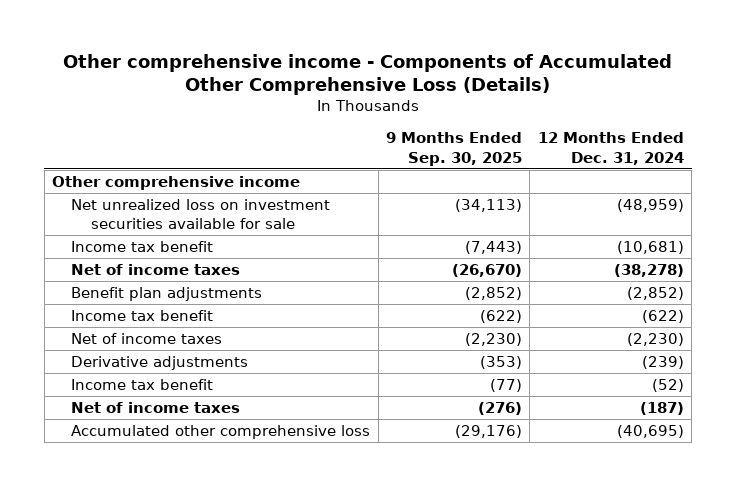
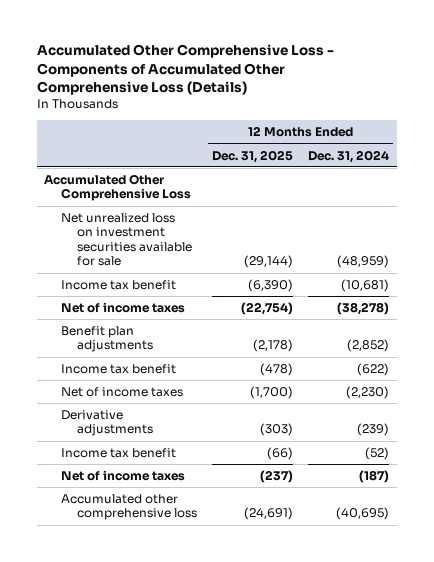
[63,53,673,96] Other comprehensive income - Components of Accumulated Other Comprehensive Loss (Details) -> [36,44,334,96] Accumulated Other Comprehensive Loss - Components of Accumulated Other Comprehensive Loss (Details)
[386,132,523,166] 9 Months Ended Sep. 30, 2025 -> none
none -> [212,149,294,163] Dec. 31, 2025
[52,176,301,191] Other comprehensive income -> [44,173,191,202] Accumulated Other Comprehensive Loss

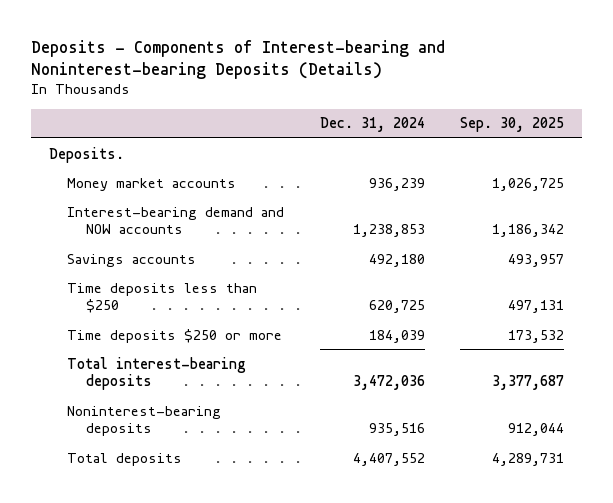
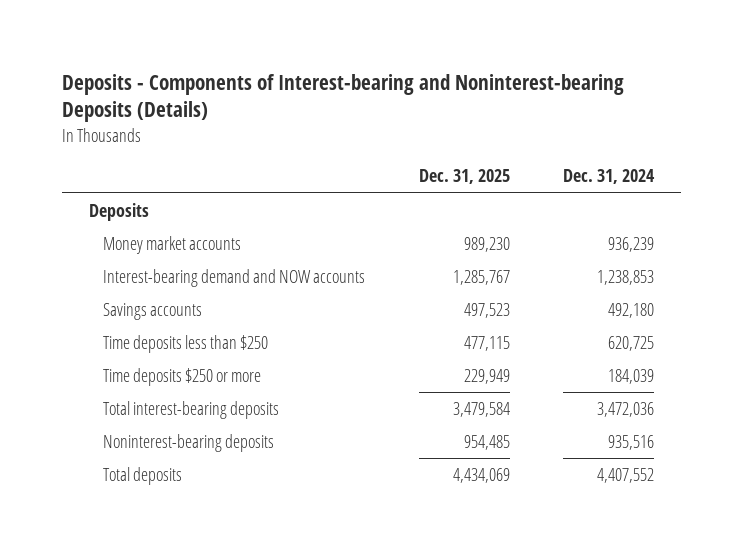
[460,117,565,133] Sep. 30, 2025 -> none
none -> [418,169,510,185] Dec. 31, 2025
[48,146,124,163] Deposits. -> [88,202,149,221] Deposits

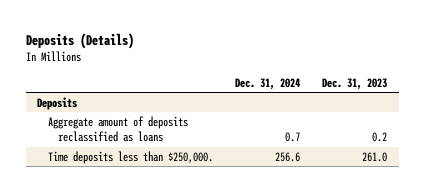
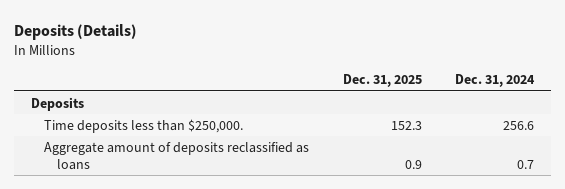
[322,77,388,90] Dec. 31, 2023 -> none
none -> [342,74,422,88] Dec. 31, 2025
[47,115,188,143] Aggregate amount of deposits reclassified as loans -> [44,141,310,170] Aggregate amount of deposits reclassified as loans

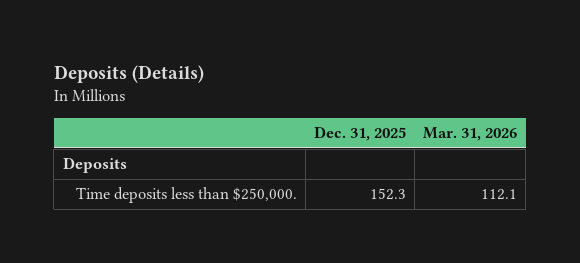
[455,74,536,88] Dec. 31, 2024 -> none
none -> [423,126,518,141] Mar. 31, 2026
[44,141,310,170] Aggregate amount of deposits reclassified as loans -> none

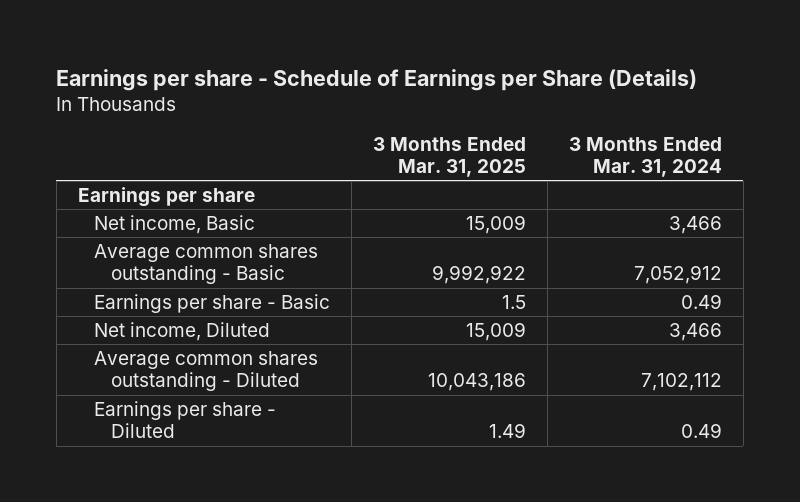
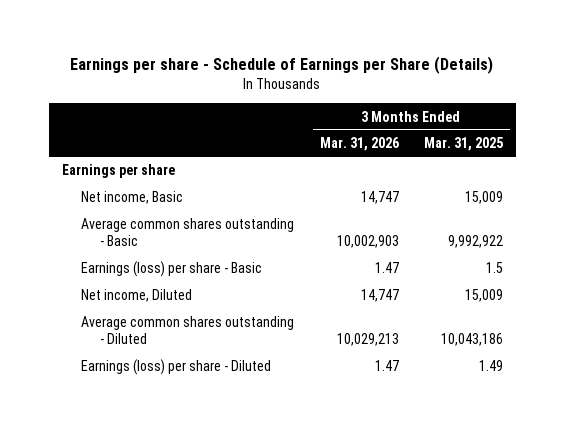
[569,136,723,178] 3 Months Ended Mar. 31, 2024 -> none
none -> [319,137,399,152] Mar. 31, 2026
[94,293,331,313] Earnings per share - Basic -> [80,261,262,278] Earnings (loss) per share - Basic
[94,400,277,439] Earnings per share - Diluted -> [80,359,271,376] Earnings (loss) per share - Diluted

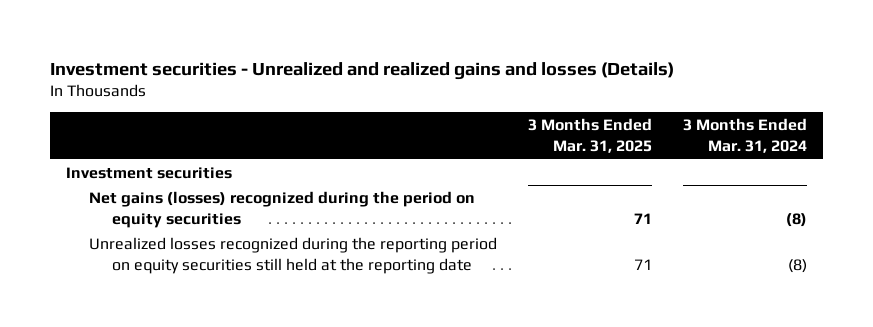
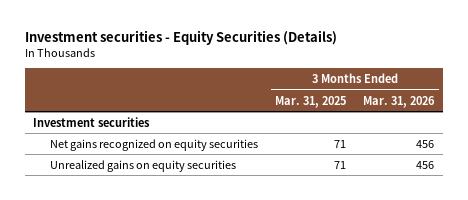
[49,61,674,80] Investment securities - Unrealized and realized gains and losses (Details) -> [24,30,337,46] Investment securities - Equity Securities (Details)
[683,118,808,154] 3 Months Ended Mar. 31, 2024 -> none
none -> [363,95,436,108] Mar. 31, 2026
[88,190,475,228] Net gains (losses) recognized during the period on equity securities -> [50,138,259,151] Net gains recognized on equity securities
[88,236,497,274] Unrealized losses recognized during the reporting period on equity securities still held at the reporting date -> [50,159,237,172] Unrealized gains on equity securities

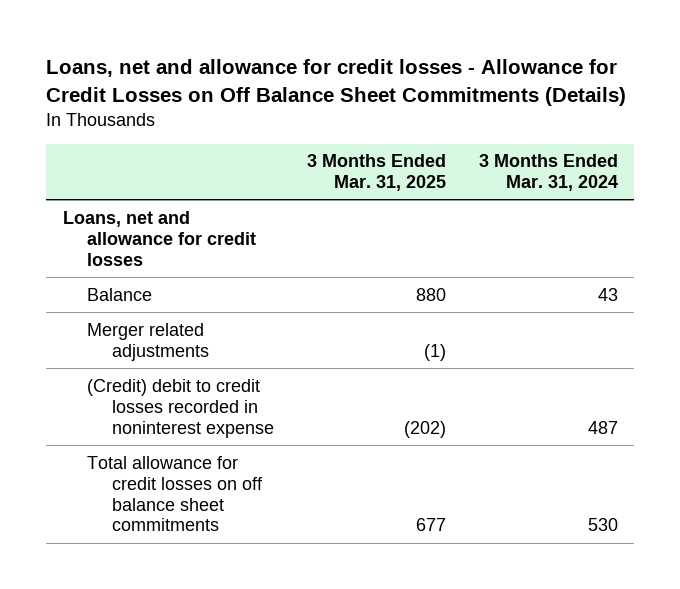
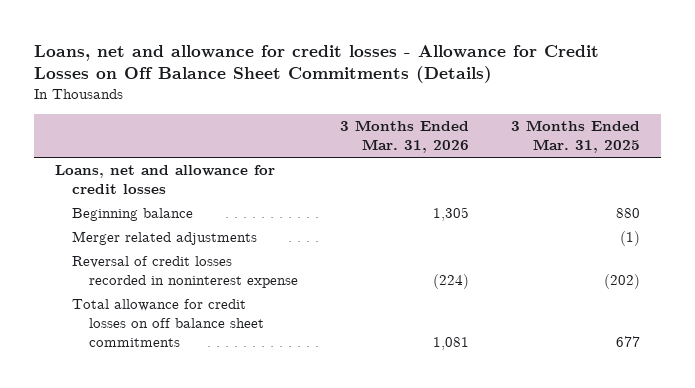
[478,154,618,192] 3 Months Ended Mar. 31, 2024 -> none
none -> [340,120,470,154] 3 Months Ended Mar. 31, 2026
[87,287,153,301] Balance -> [72,208,194,222] Beginning balance
[87,378,275,438] (Credit) debit to credit losses recorded in noninterest expense -> [72,256,299,289] Reversal of credit losses recorded in noninterest expense

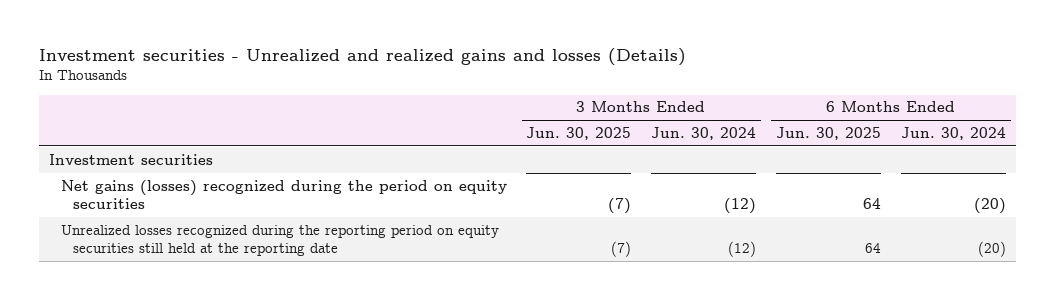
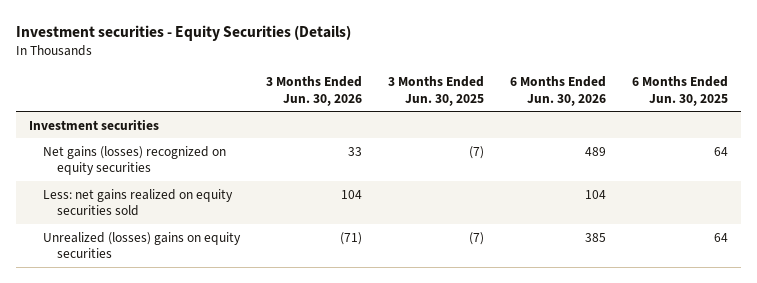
[38,48,686,67] Investment securities - Unrealized and realized gains and losses (Details) -> [16,25,352,42] Investment securities - Equity Securities (Details)
[651,126,757,140] Jun. 30, 2024 -> none
[900,126,1006,140] Jun. 30, 2024 -> none
none -> [265,76,362,106] 3 Months Ended Jun. 30, 2026
none -> [509,76,606,106] 6 Months Ended Jun. 30, 2026
[60,179,507,209] Net gains (losses) recognized during the period on equity securities -> [43,145,227,176] Net gains (losses) recognized on equity securities
none -> [43,188,234,217] Less: net gains realized on equity securities sold
[60,224,499,256] Unrealized losses recognized during the reporting period on equity securities still held at the reporting date -> [43,231,242,259] Unrealized (losses) gains on equity securities

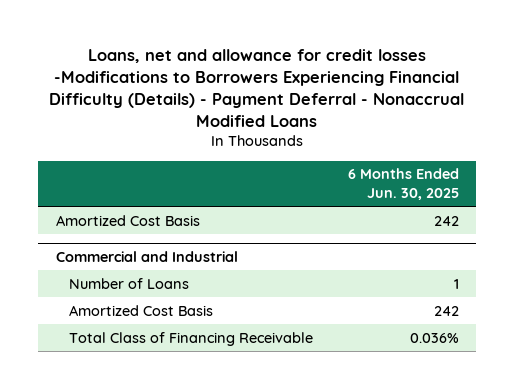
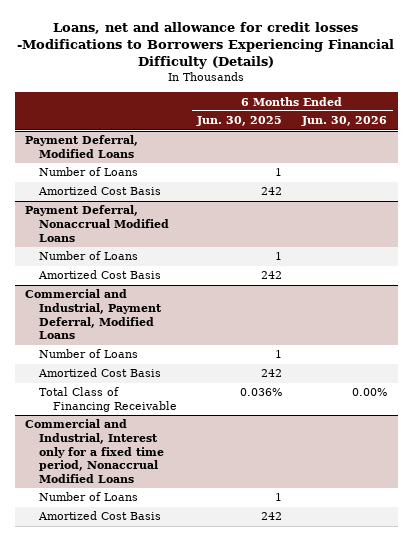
[49,48,465,128] Loans, net and allowance for credit losses -Modifications to Borrowers Experiencing Financial Difficulty (Details) - Payment Deferral - Nonaccrual Modified Loans -> [17,21,395,70] Loans, net and allowance for credit losses -Modifications to Borrowers Experiencing Financial Difficulty (Details)
none -> [301,116,388,127] Jun. 30, 2026
none -> [25,135,139,159] Payment Deferral, Modified Loans
none -> [38,167,138,177] Number of Loans
[55,250,238,262] Commercial and Industrial -> none
none -> [25,205,169,242] Payment Deferral, Nonaccrual Modified Loans
none -> [25,289,162,340] Commercial and Industrial, Payment Deferral, Modified Loans
none -> [38,349,138,359] Number of Loans
none -> [37,368,161,378] Amortized Cost Basis
none -> [25,419,164,483] Commercial and Industrial, Interest only for a fixed time period, Nonaccrual Modified Loans
none -> [38,492,138,502] Number of Loans
none -> [37,511,161,521] Amortized Cost Basis

